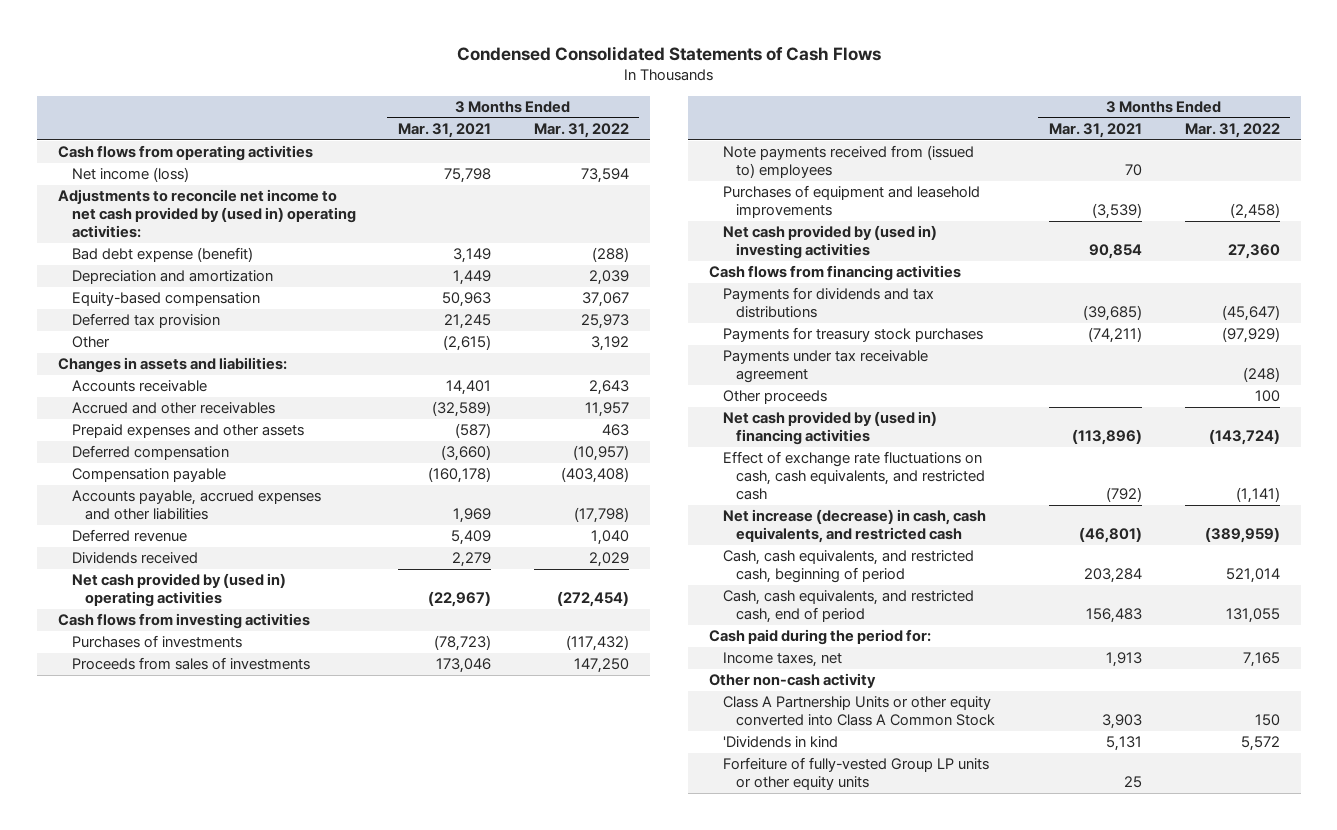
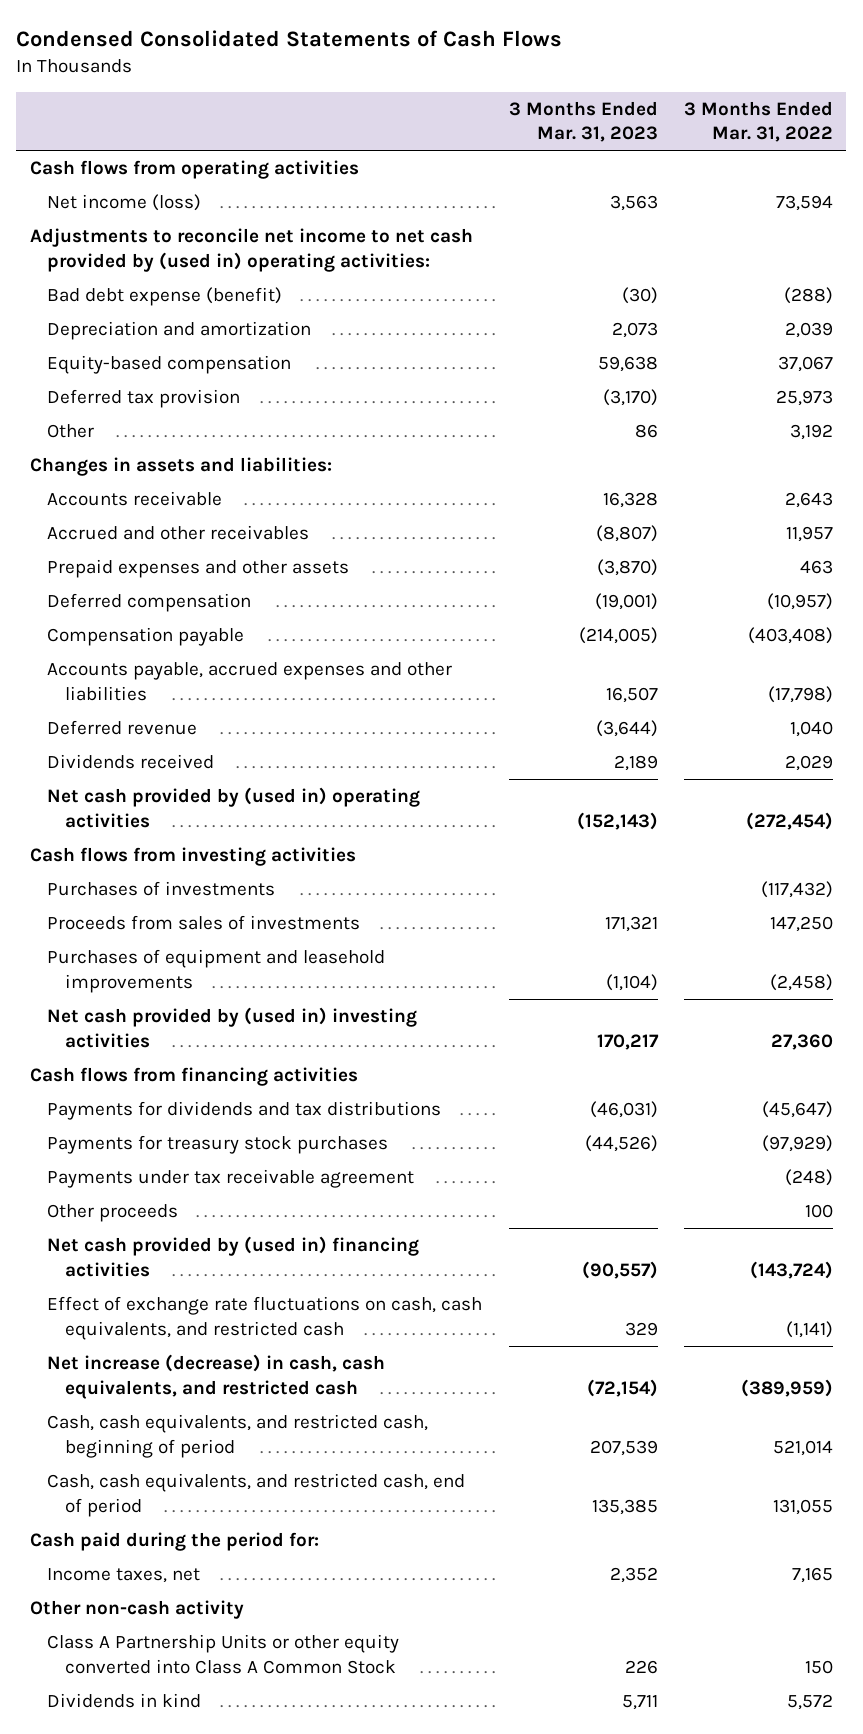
[398,122,492,138] Mar. 31, 2021 -> none
none -> [508,100,658,143] 3 Months Ended Mar. 31, 2023
[722,145,974,179] Note payments received from (issued to) employees -> none
[722,757,989,791] Forfeiture of fully-vested Group LP units or other equity units -> none
[722,736,838,749] 'Dividends in kind -> [47,1693,202,1709] Dividends in kind

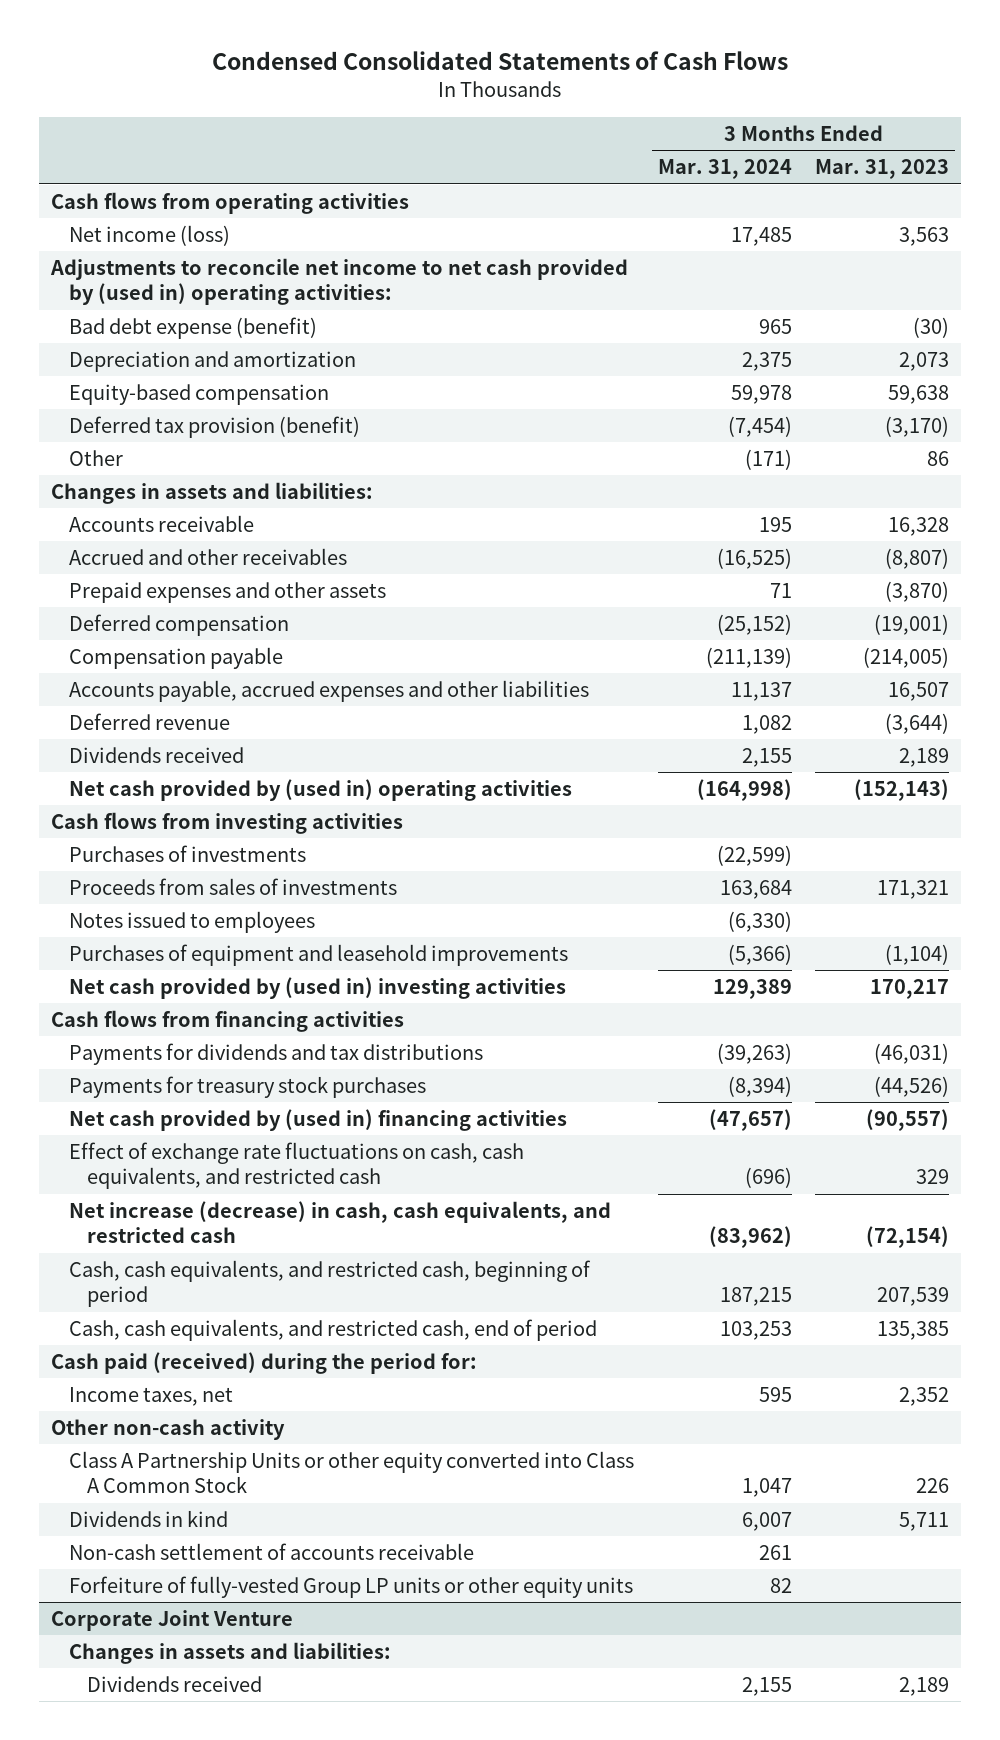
[684,100,834,143] 3 Months Ended Mar. 31, 2022 -> none
none -> [657,159,792,180] Mar. 31, 2024
[47,389,241,409] Deferred tax provision -> [68,416,360,439] Deferred tax provision (benefit)
none -> [68,911,315,934] Notes issued to employees
[47,1169,415,1189] Payments under tax receivable agreement -> none
[47,1204,179,1223] Other proceeds -> none
[29,1532,319,1552] Cash paid during the period for: -> [50,1352,477,1375] Cash paid (received) during the period for:
none -> [68,1543,474,1561] Non-cash settlement of accounts receivable
none -> [68,1576,633,1599] Forfeiture of fully-vested Group LP units or other equity units
none -> [50,1610,293,1632] Corporate Joint Venture
none -> [68,1642,391,1665] Changes in assets and liabilities:
none -> [86,1676,262,1693] Dividends received

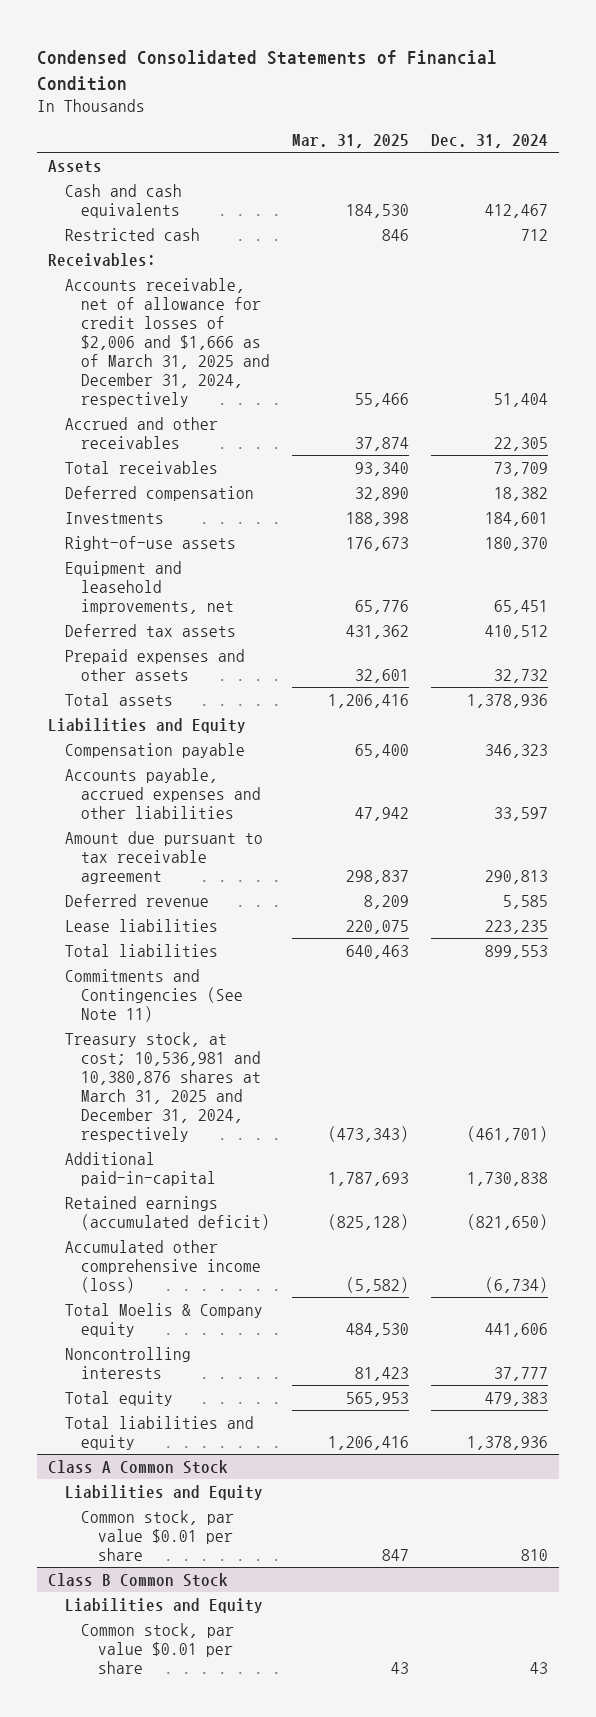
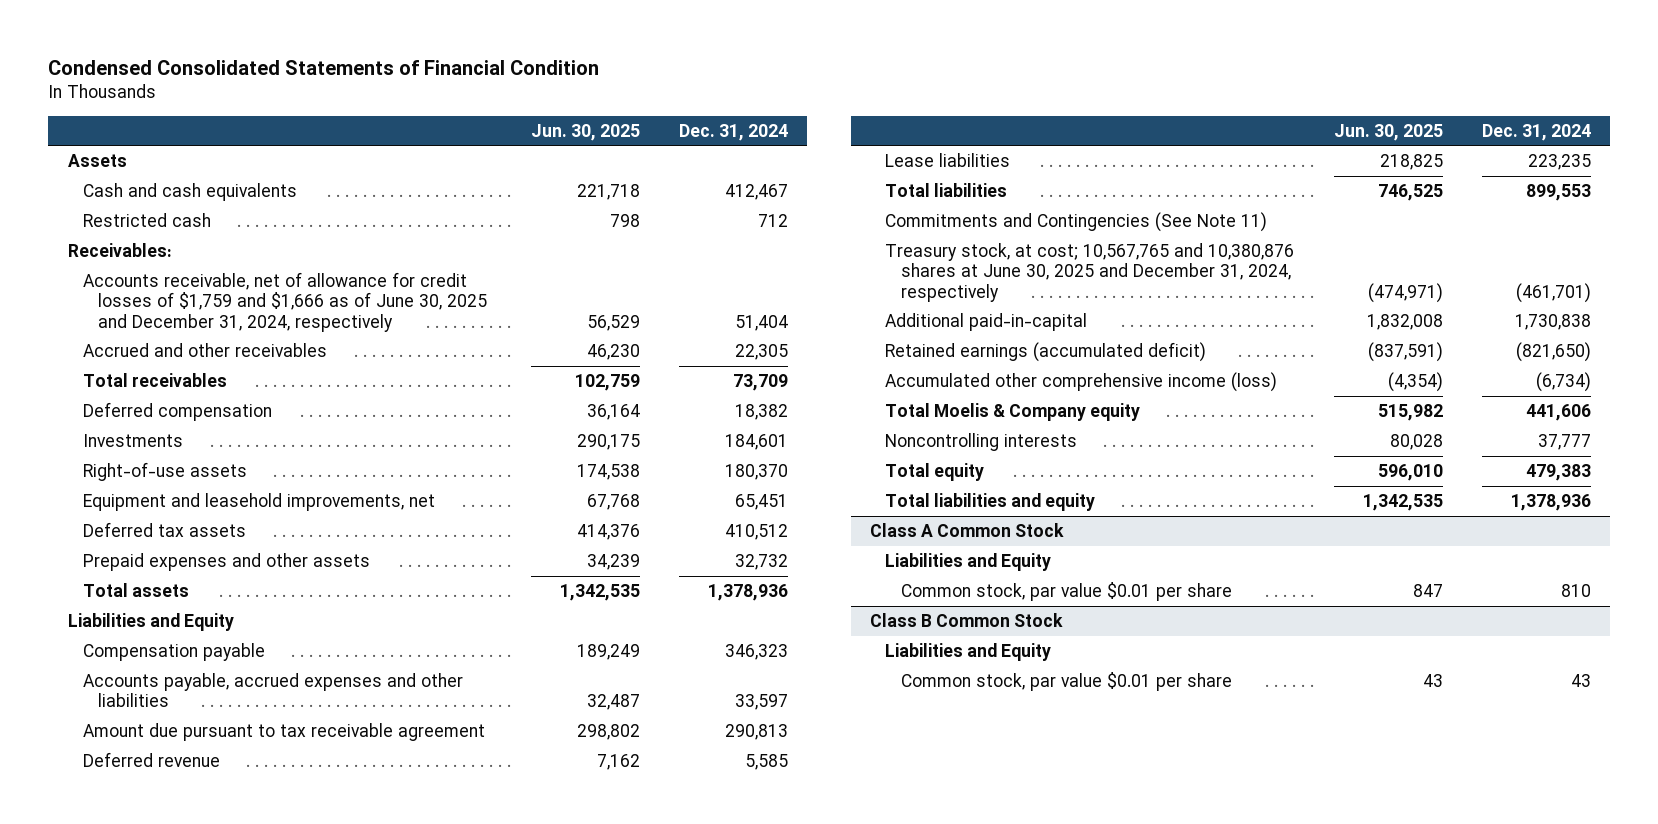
[292,134,410,149] Mar. 31, 2025 -> none
none -> [530,123,640,141] Jun. 30, 2025
[64,277,271,408] Accounts receivable, net of allowance for credit losses of $2,006 and $1,666 as of March 31, 2025 and December 31, 2024, respectively -> [82,271,487,332] Accounts receivable, net of allowance for credit losses of $1,759 and $1,666 as of June 30, 2025 and December 31, 2024, respectively
[64,1031,262,1143] Treasury stock, at cost; 10,536,981 and 10,380,876 shares at March 31, 2025 and December 31, 2024, respectively -> [885,242,1295,302] Treasury stock, at cost; 10,567,765 and 10,380,876 shares at June 30, 2025 and December 31, 2024, respectively

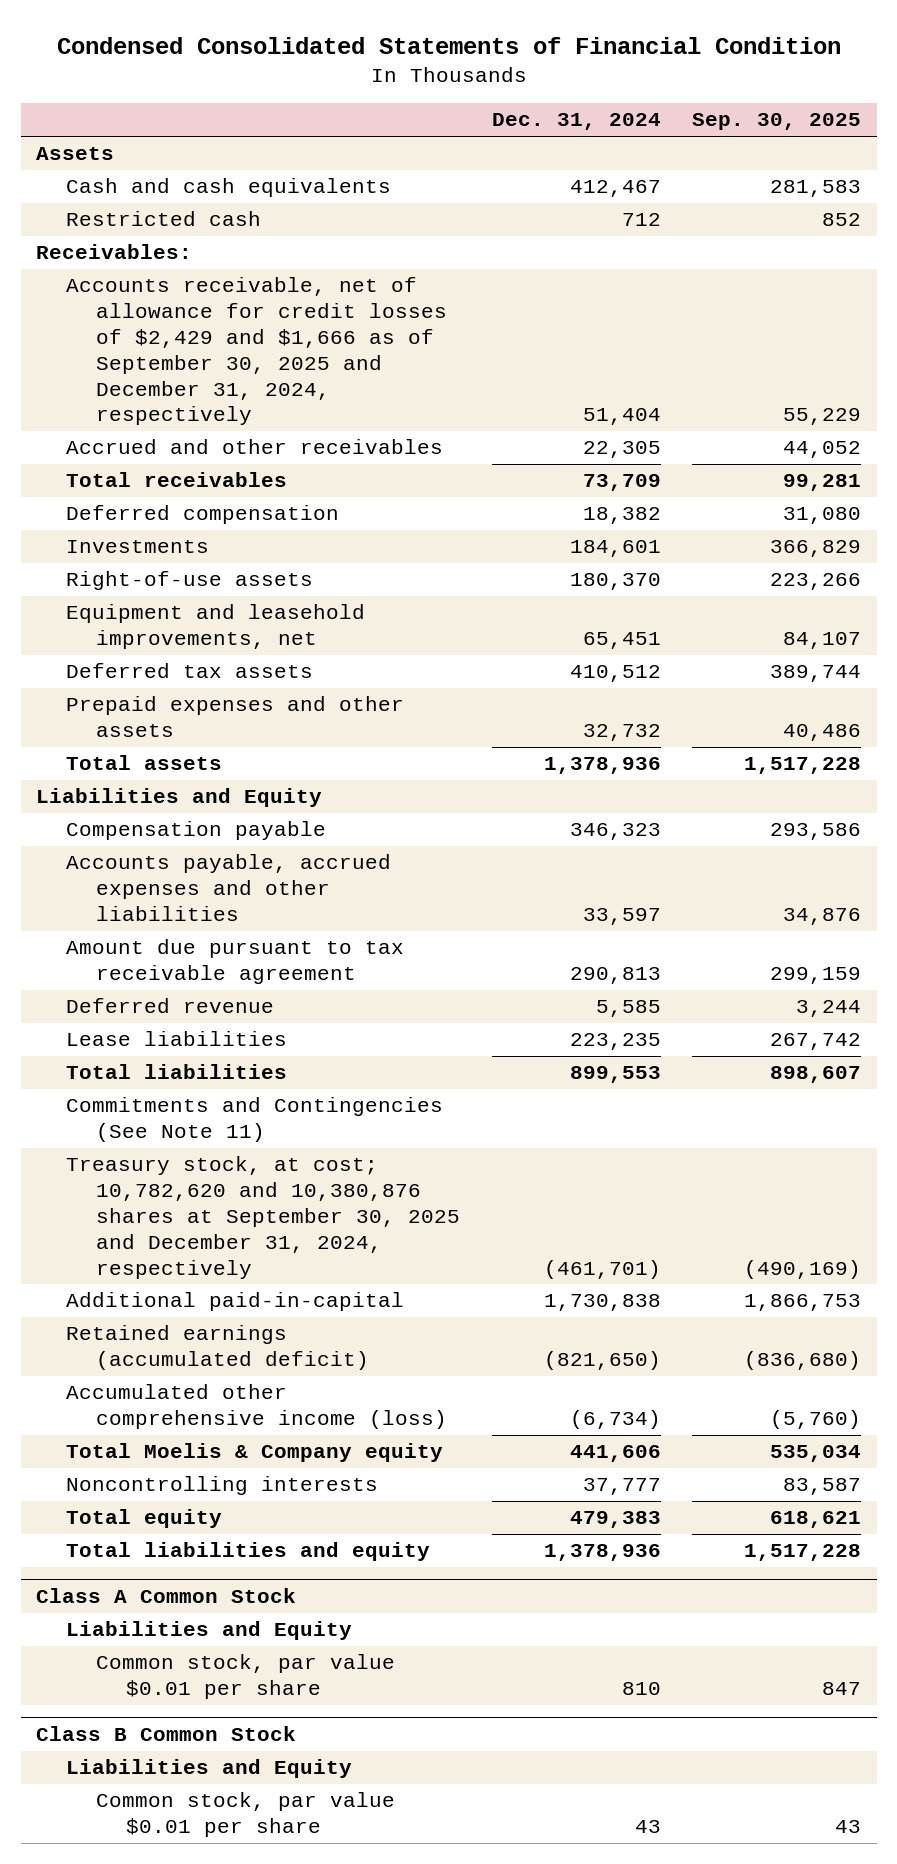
[530,123,640,141] Jun. 30, 2025 -> none
none -> [691,113,861,131] Sep. 30, 2025
[82,271,487,332] Accounts receivable, net of allowance for credit losses of $1,759 and $1,666 as of June 30, 2025 and December 31, 2024, respectively -> [66,277,448,426] Accounts receivable, net of allowance for credit losses of $2,429 and $1,666 as of September 30, 2025 and December 31, 2024, respectively
[885,242,1295,302] Treasury stock, at cost; 10,567,765 and 10,380,876 shares at June 30, 2025 and December 31, 2024, respectively -> [66,1156,461,1279] Treasury stock, at cost; 10,782,620 and 10,380,876 shares at September 30, 2025 and December 31, 2024, respectively

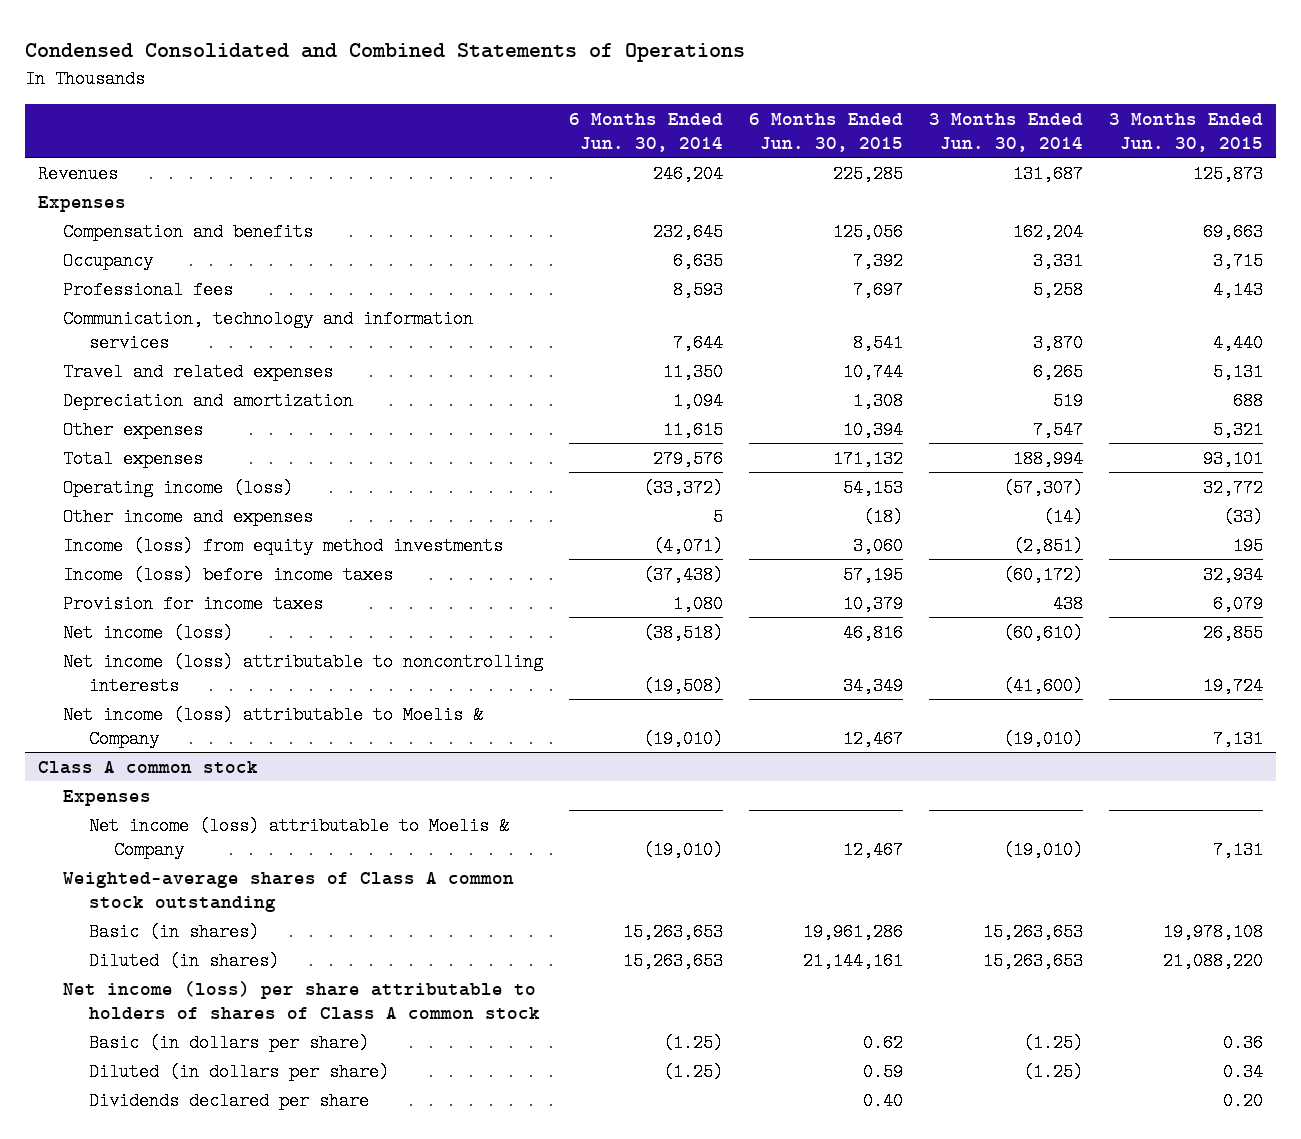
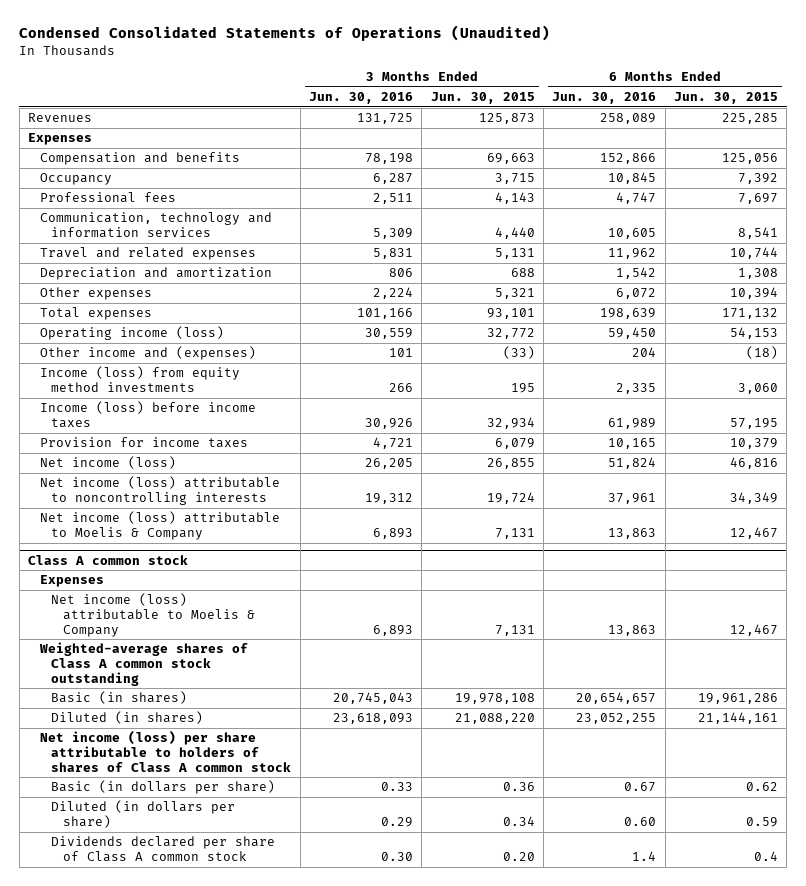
[25,42,746,62] Condensed Consolidated and Combined Statements of Operations -> [19,25,551,42] Condensed Consolidated Statements of Operations (Unaudited)
[569,112,724,152] 6 Months Ended Jun. 30, 2014 -> none
[929,112,1084,152] 3 Months Ended Jun. 30, 2014 -> none
none -> [308,92,413,105] Jun. 30, 2016
none -> [552,92,657,105] Jun. 30, 2016
[63,507,314,526] Other income and expenses -> [39,346,256,361] Other income and (expenses)
[88,1091,369,1110] Dividends declared per share -> [51,836,276,862] Dividends declared per share of Class A common stock
[863,1091,904,1110] 0.40 -> [753,850,778,861] 0.4

